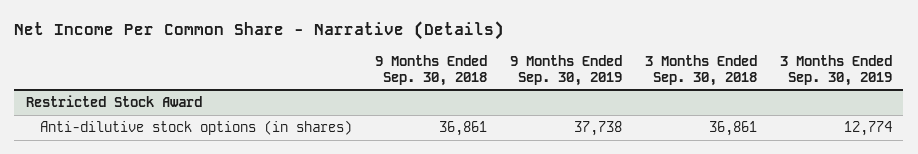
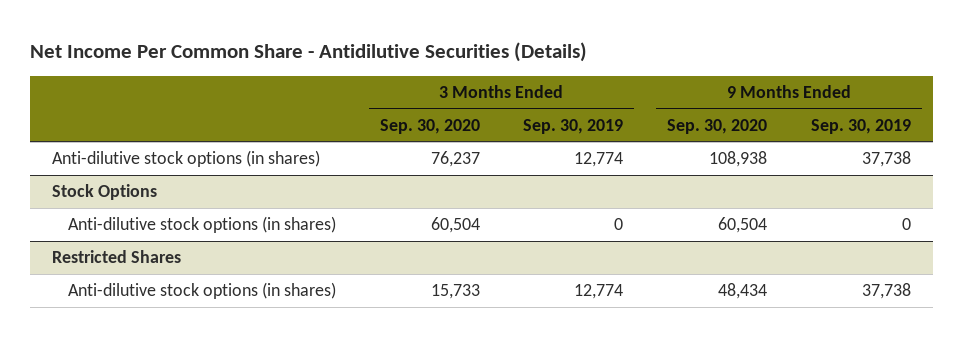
[14,21,505,41] Net Income Per Common Share - Narrative (Details) -> [29,41,587,62] Net Income Per Common Share - Antidilutive Securities (Details)
[375,55,488,86] 9 Months Ended Sep. 30, 2018 -> none
[645,55,758,86] 3 Months Ended Sep. 30, 2018 -> none
none -> [379,118,480,134] Sep. 30, 2020
none -> [667,118,768,134] Sep. 30, 2020
[25,95,202,108] Restricted Stock Award -> none
none -> [51,184,157,201] Stock Options
none -> [67,216,336,234] Anti-dilutive stock options (in shares)
none -> [51,250,181,264] Restricted Shares
none -> [67,282,336,300] Anti-dilutive stock options (in shares)

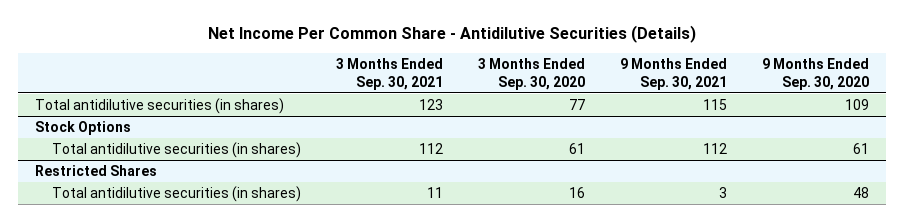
[523,118,624,134] Sep. 30, 2019 -> none
[810,118,911,134] Sep. 30, 2019 -> none
none -> [336,58,444,90] 3 Months Ended Sep. 30, 2021
none -> [620,58,728,90] 9 Months Ended Sep. 30, 2021
[51,150,320,168] Anti-dilutive stock options (in shares) -> [35,97,285,114] Total antidilutive securities (in shares)
[430,151,480,168] 76,237 -> [569,98,586,110] 77
[709,151,768,168] 108,938 -> [844,98,869,110] 109
[67,216,336,234] Anti-dilutive stock options (in shares) -> [52,141,302,158] Total antidilutive securities (in shares)
[430,217,480,234] 60,504 -> [569,142,586,154] 61
[718,217,768,234] 60,504 -> [852,142,869,154] 61
[67,282,336,300] Anti-dilutive stock options (in shares) -> [52,185,302,202] Total antidilutive securities (in shares)
[430,284,480,300] 15,733 -> [569,186,586,198] 16
[718,283,768,300] 48,434 -> [852,186,869,198] 48

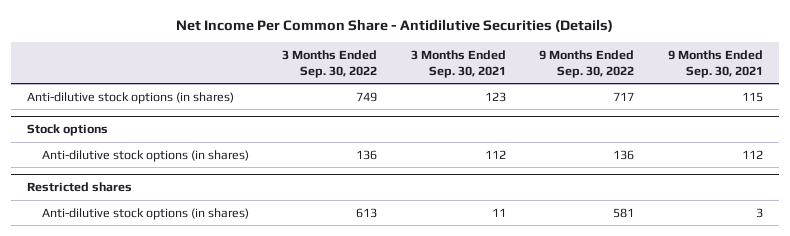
[478,58,586,90] 3 Months Ended Sep. 30, 2020 -> none
[761,58,869,90] 9 Months Ended Sep. 30, 2020 -> none
none -> [282,50,378,78] 3 Months Ended Sep. 30, 2022
none -> [539,50,635,78] 9 Months Ended Sep. 30, 2022
[35,97,285,114] Total antidilutive securities (in shares) -> [27,91,235,104] Anti-dilutive stock options (in shares)
[35,120,132,135] Stock Options -> [27,124,109,137] Stock options
[52,141,302,158] Total antidilutive securities (in shares) -> [41,149,249,162] Anti-dilutive stock options (in shares)
[35,164,158,176] Restricted Shares -> [27,182,133,193] Restricted shares
[52,185,302,202] Total antidilutive securities (in shares) -> [41,207,249,220] Anti-dilutive stock options (in shares)

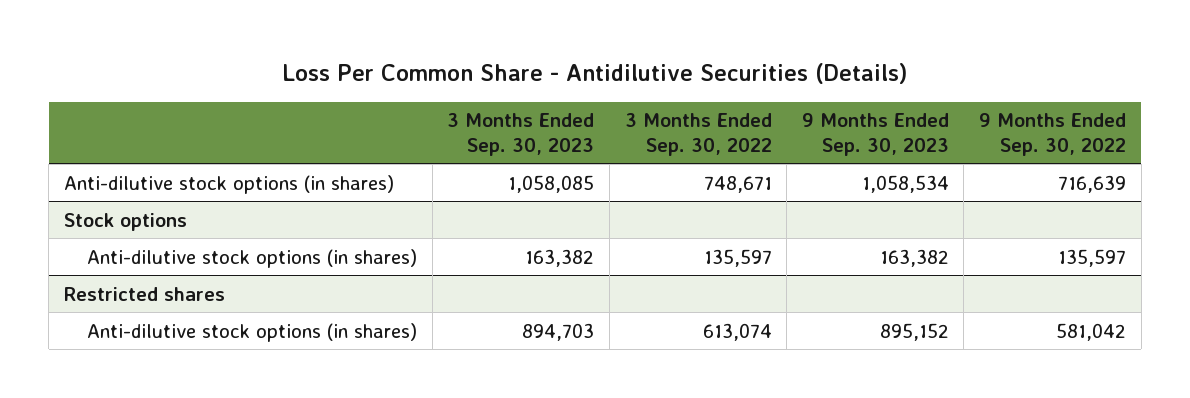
[176,18,614,32] Net Income Per Common Share - Antidilutive Securities (Details) -> [281,62,907,84] Loss Per Common Share - Antidilutive Securities (Details)
[410,50,506,78] 3 Months Ended Sep. 30, 2021 -> none
[667,50,763,78] 9 Months Ended Sep. 30, 2021 -> none
none -> [447,113,595,156] 3 Months Ended Sep. 30, 2023
none -> [801,113,949,156] 9 Months Ended Sep. 30, 2023
[356,91,378,102] 749 -> [703,175,772,193] 748,671
[613,91,635,101] 717 -> [1057,174,1126,193] 716,639
[356,149,378,160] 136 -> [703,248,772,267] 135,597
[613,149,635,160] 136 -> [1057,248,1126,267] 135,597
[356,207,378,218] 613 -> [702,322,772,341] 613,074
[613,207,635,218] 581 -> [1055,322,1126,341] 581,042

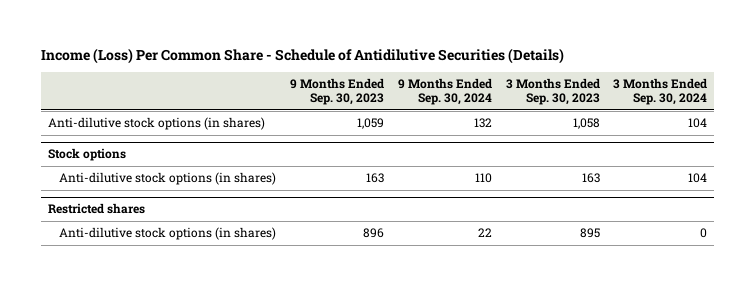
[281,62,907,84] Loss Per Common Share - Antidilutive Securities (Details) -> [40,47,564,64] Income (Loss) Per Common Share - Schedule of Antidilutive Securities (Details)
[624,113,772,156] 3 Months Ended Sep. 30, 2022 -> none
[978,113,1126,156] 9 Months Ended Sep. 30, 2022 -> none
none -> [397,78,492,106] 9 Months Ended Sep. 30, 2024
none -> [613,78,708,106] 3 Months Ended Sep. 30, 2024
[508,174,595,193] 1,058,085 -> [572,118,600,130] 1,058
[861,174,949,193] 1,058,534 -> [356,118,384,130] 1,059
[525,248,595,267] 163,382 -> [581,173,600,184] 163
[879,248,949,267] 163,382 -> [365,173,384,184] 163
[522,322,595,341] 894,703 -> [579,228,600,239] 895
[879,322,949,341] 895,152 -> [362,228,384,239] 896

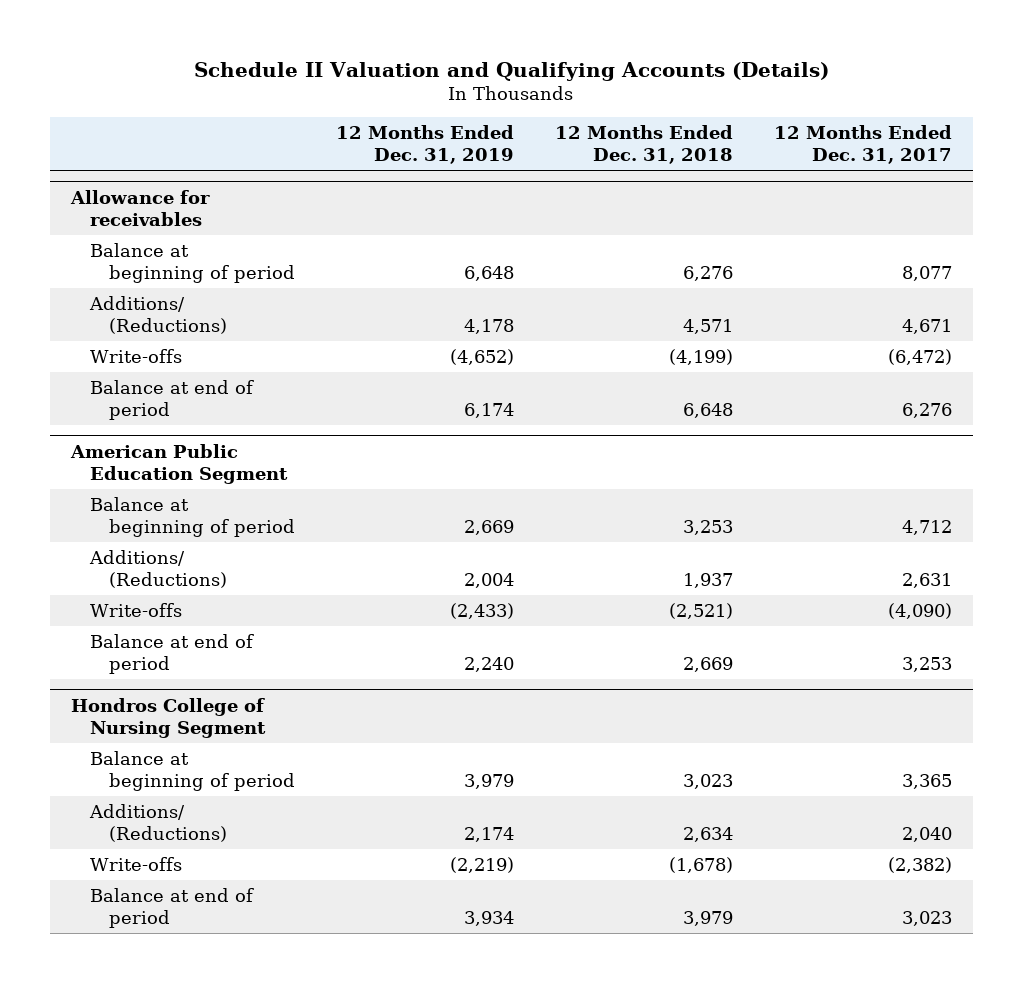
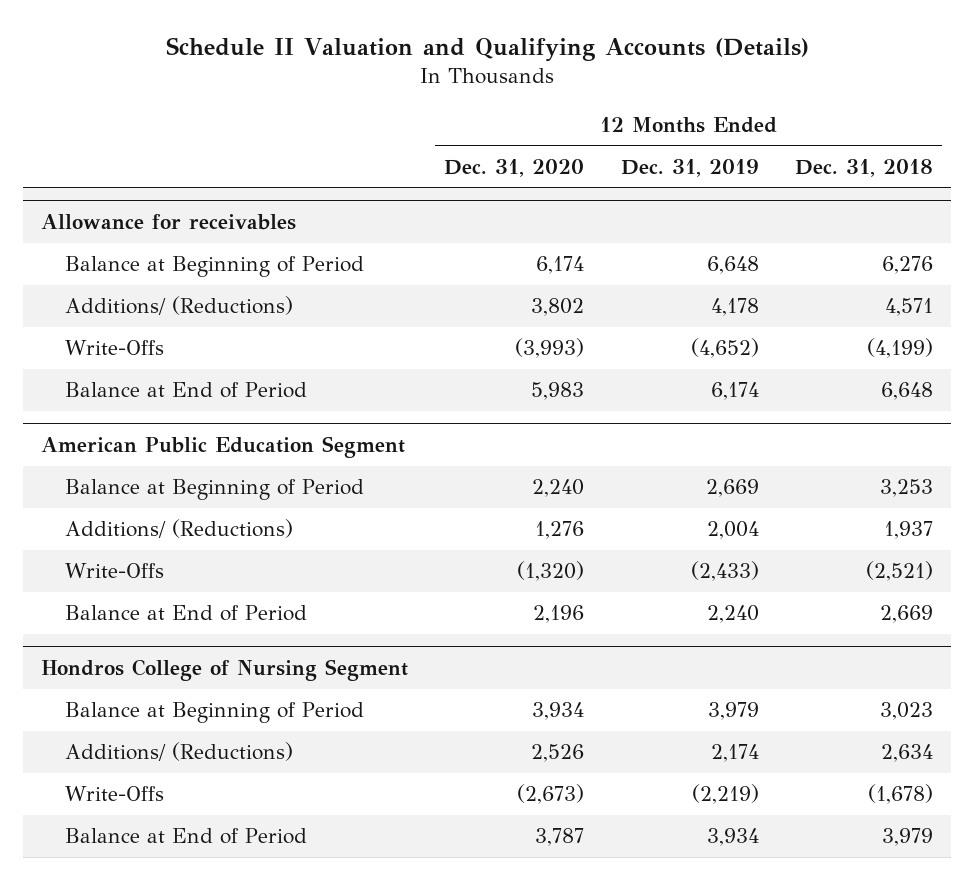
[774,125,953,164] 12 Months Ended Dec. 31, 2017 -> none
none -> [444,158,585,177] Dec. 31, 2020
[89,242,295,283] Balance at beginning of period -> [64,256,364,278] Balance at Beginning of Period
[89,348,182,363] Write-offs -> [64,340,164,356] Write-Offs
[89,379,254,420] Balance at end of period -> [64,382,307,399] Balance at End of Period
[89,496,295,537] Balance at beginning of period -> [64,479,364,501] Balance at Beginning of Period
[89,602,182,617] Write-offs -> [64,563,164,579] Write-Offs
[89,633,254,674] Balance at end of period -> [64,605,307,622] Balance at End of Period
[89,750,295,791] Balance at beginning of period -> [64,702,364,724] Balance at Beginning of Period
[89,856,182,871] Write-offs -> [64,786,164,802] Write-Offs
[89,887,254,928] Balance at end of period -> [64,828,307,845] Balance at End of Period

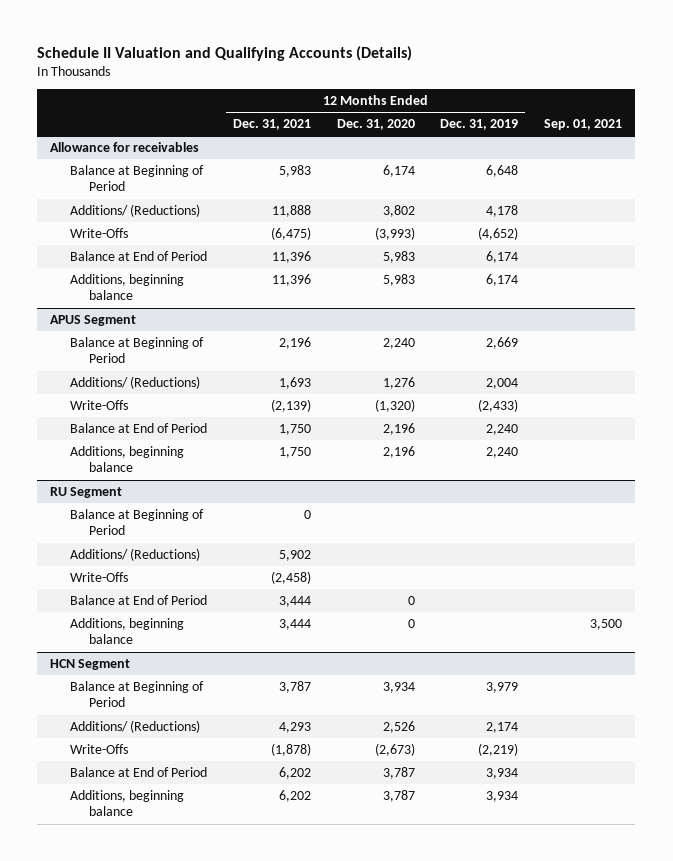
[795,158,934,177] Dec. 31, 2018 -> none
none -> [232,119,311,131] Dec. 31, 2021
none -> [544,119,623,131] Sep. 01, 2021
none -> [69,273,184,301] Additions, beginning balance
[40,435,405,458] American Public Education Segment -> [50,314,137,326] APUS Segment
none -> [69,445,184,473] Additions, beginning balance
none -> [50,486,123,498] RU Segment
none -> [69,508,204,536] Balance at Beginning of Period
none -> [69,547,200,561] Additions/ (Reductions)
none -> [69,571,128,582] Write-Offs
none -> [69,594,207,605] Balance at End of Period
none -> [69,617,184,645] Additions, beginning balance
[40,658,408,681] Hondros College of Nursing Segment -> [50,658,131,670] HCN Segment
none -> [69,789,184,817] Additions, beginning balance

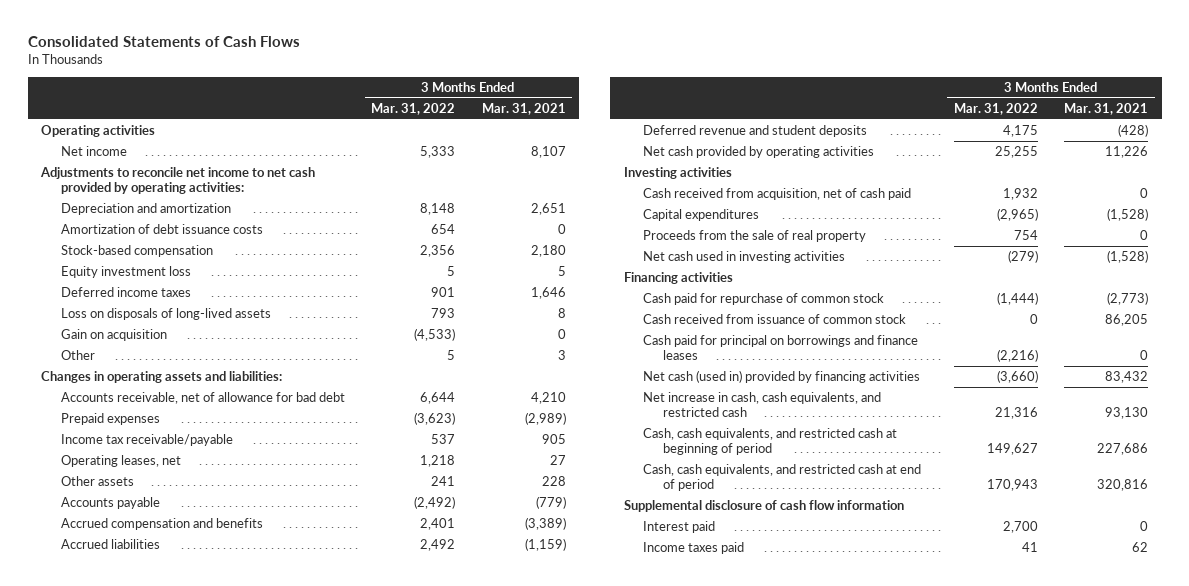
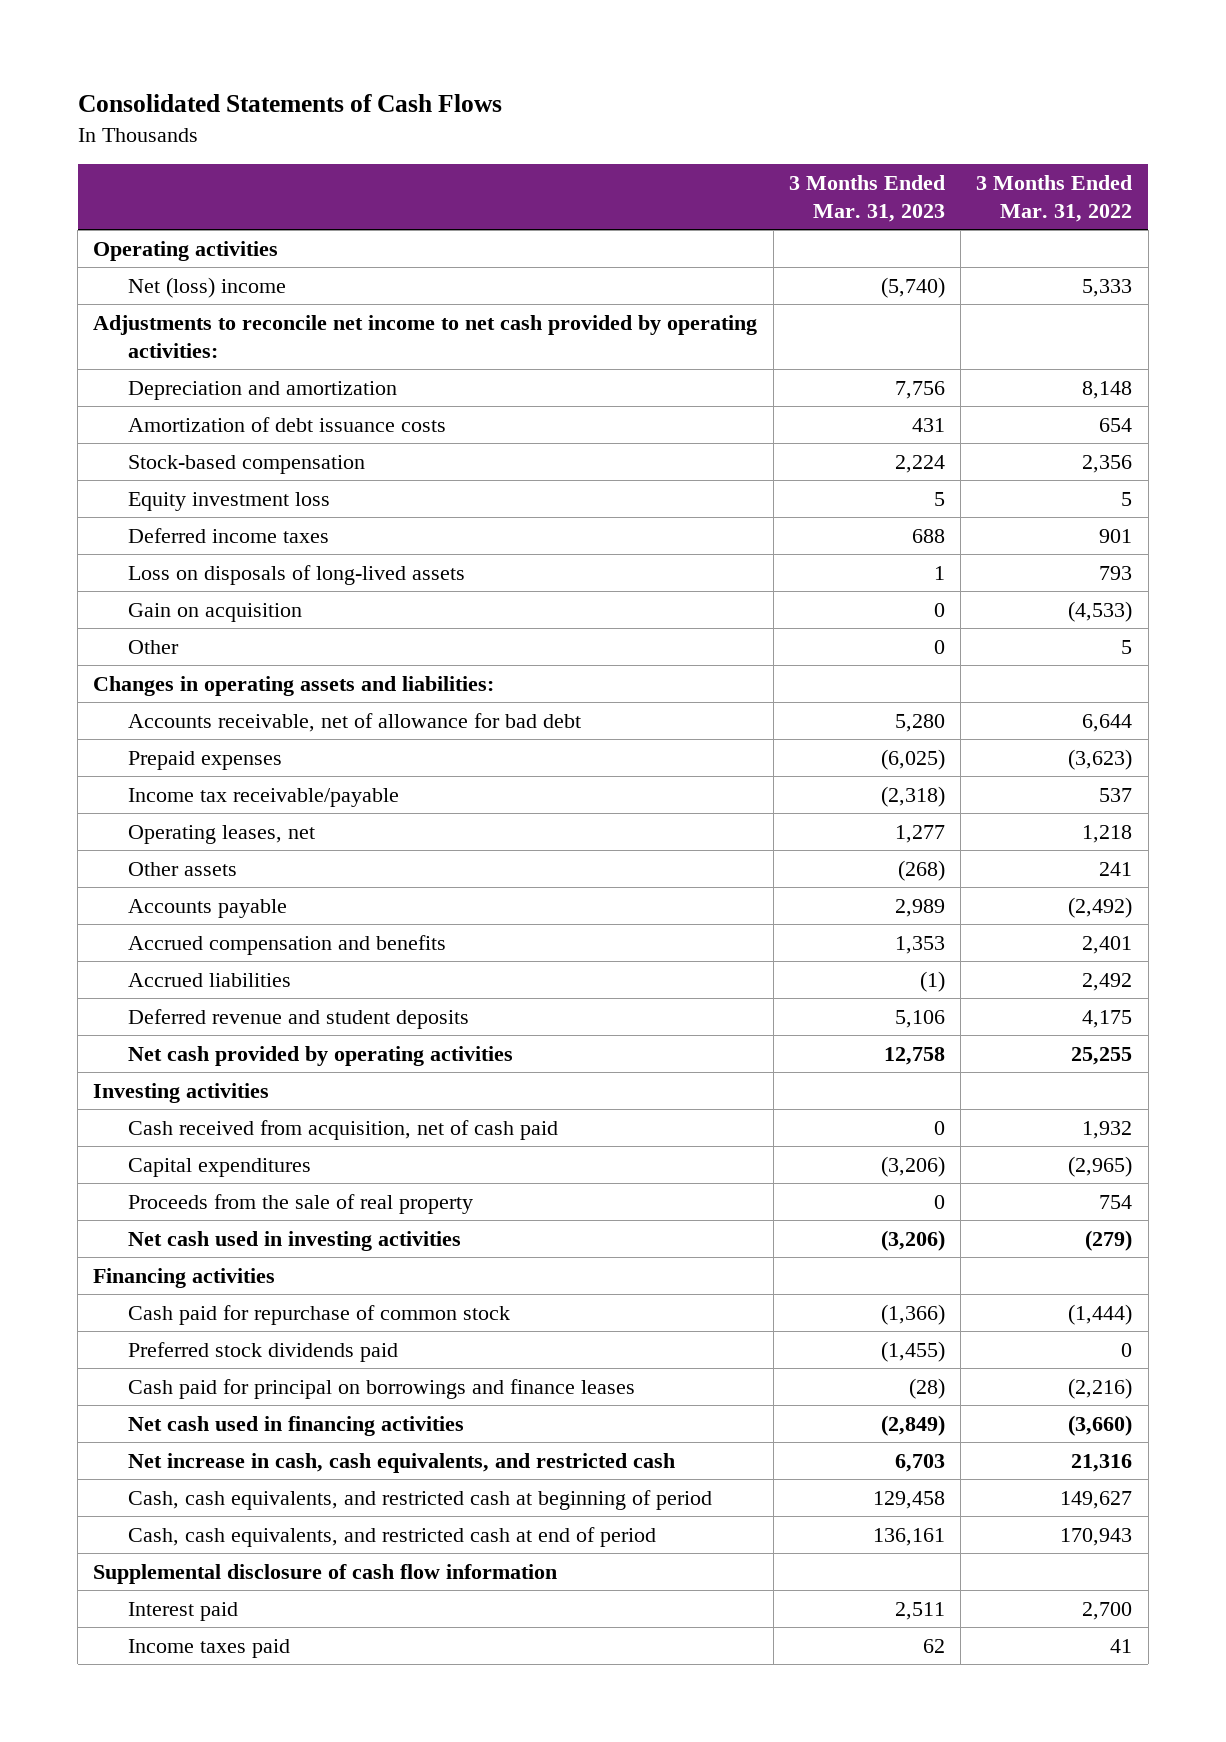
[481,102,566,115] Mar. 31, 2021 -> none
none -> [788,174,945,223] 3 Months Ended Mar. 31, 2023
[60,145,127,156] Net income -> [127,276,286,298] Net (loss) income
[643,313,907,324] Cash received from issuance of common stock -> none
none -> [127,1341,398,1362] Preferred stock dividends paid
[643,369,921,383] Net cash (used in) provided by financing activities -> [127,1415,464,1436] Net cash used in financing activities

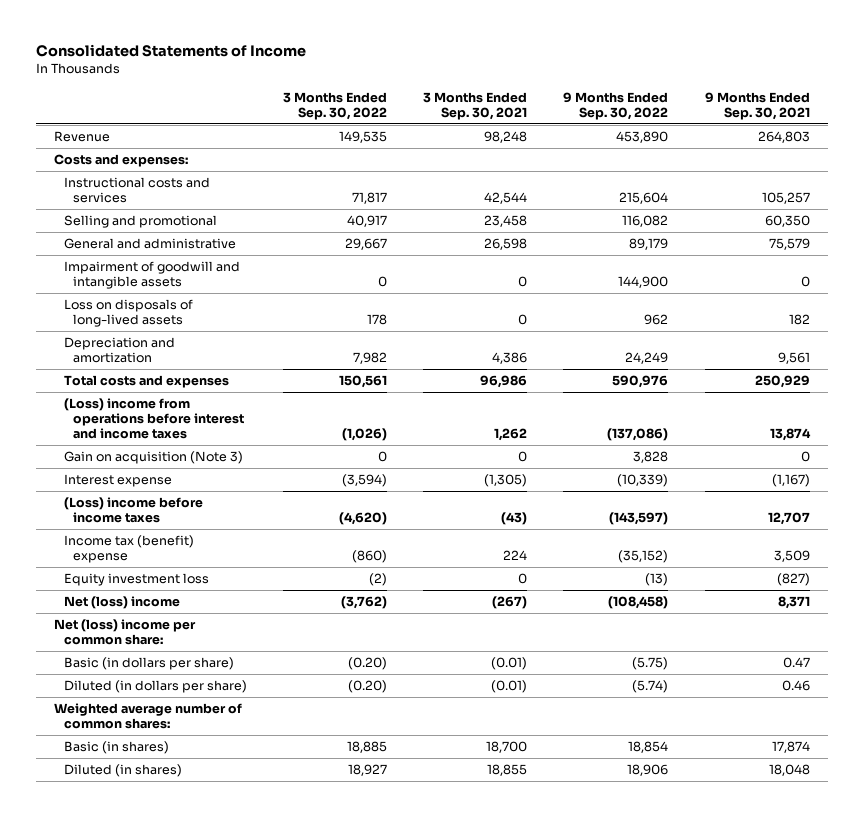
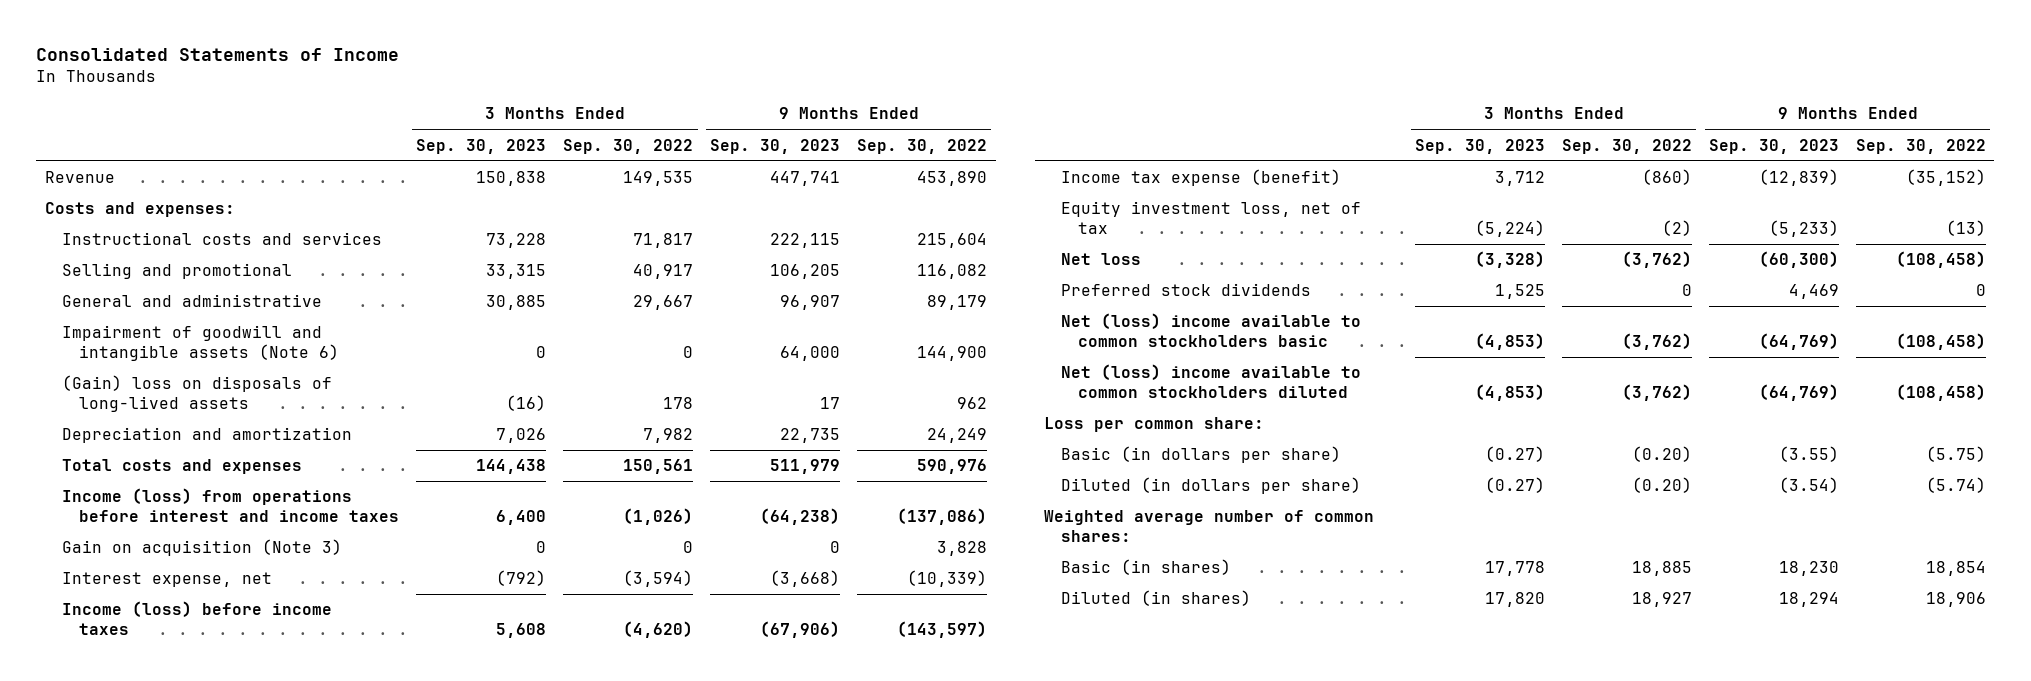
[423,91,528,120] 3 Months Ended Sep. 30, 2021 -> none
[704,91,810,120] 9 Months Ended Sep. 30, 2021 -> none
none -> [416,138,547,154] Sep. 30, 2023
none -> [710,138,841,154] Sep. 30, 2023
[63,261,240,290] Impairment of goodwill and intangible assets -> [62,325,340,362] Impairment of goodwill and intangible assets (Note 6)
[63,299,193,328] Loss on disposals of long-lived assets -> [62,375,333,413] (Gain) loss on disposals of long-lived assets
[63,398,245,440] (Loss) income from operations before interest and income taxes -> [62,488,400,523] Income (loss) from operations before interest and income taxes
[63,474,172,488] Interest expense -> [62,572,273,588] Interest expense, net
[63,497,203,524] (Loss) income before income taxes -> [62,601,333,636] Income (loss) before income taxes
[63,535,194,564] Income tax (benefit) expense -> [1060,169,1341,187] Income tax expense (benefit)
[63,573,209,587] Equity investment loss -> [1060,201,1361,235] Equity investment loss, net of tax
[63,596,180,610] Net (loss) income -> [1060,253,1141,266] Net loss
none -> [1060,283,1311,297] Preferred stock dividends
none -> [1060,313,1361,348] Net (loss) income available to common stockholders basic
none -> [1060,364,1361,399] Net (loss) income available to common stockholders diluted
[54,619,197,646] Net (loss) income per common share: -> [1043,417,1264,433] Loss per common share:

